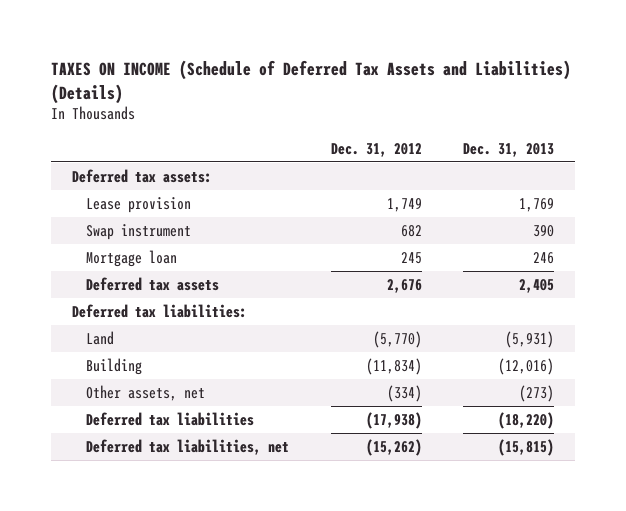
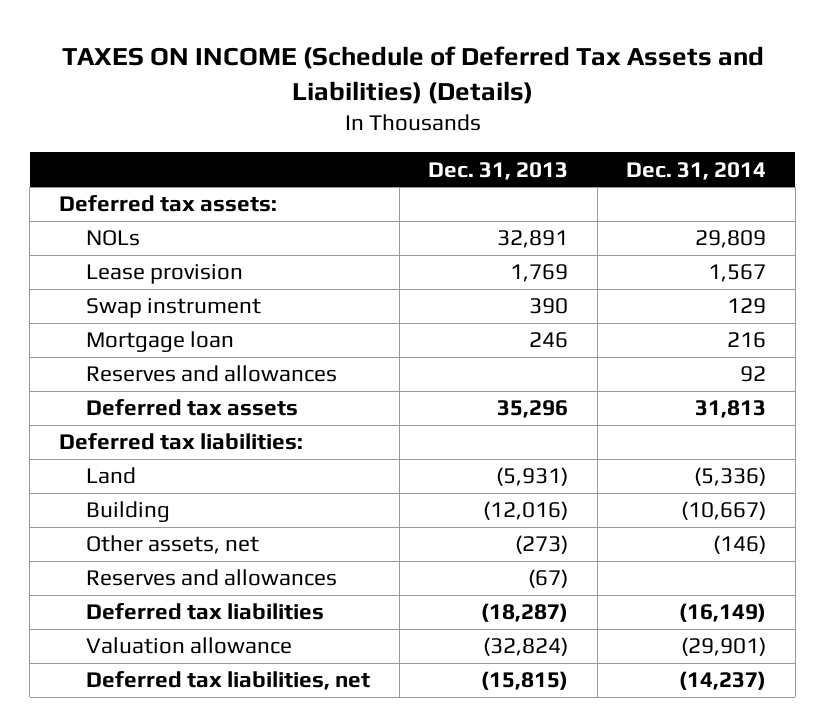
[330,142,422,157] Dec. 31, 2012 -> none
none -> [626,161,767,180] Dec. 31, 2014
none -> [86,230,141,247] NOLs
none -> [86,365,338,383] Reserves and allowances
[519,278,555,293] 2,405 -> [497,400,569,419] 35,296
none -> [86,569,338,587] Reserves and allowances
[498,411,555,429] (18,220) -> [481,603,569,623] (18,287)
none -> [86,637,293,655] Valuation allowance

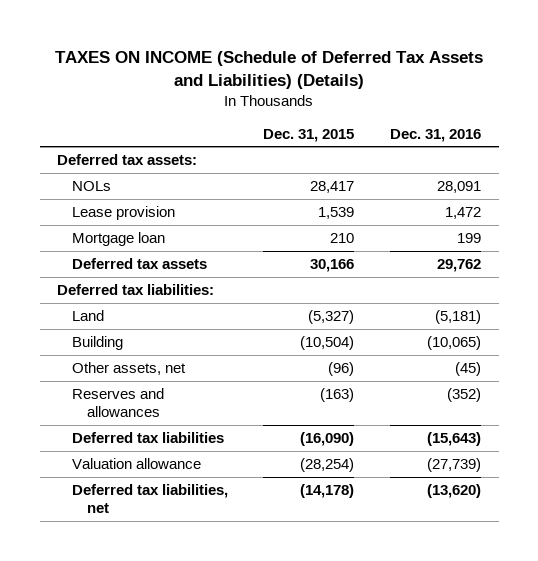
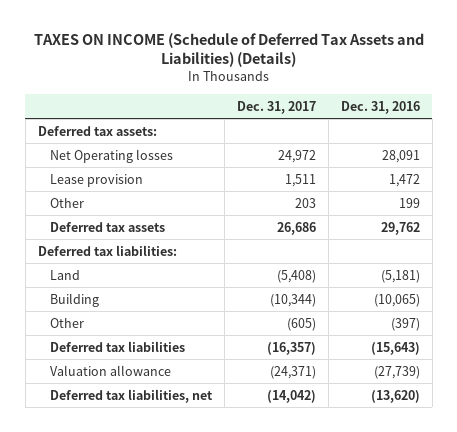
[263,128,355,142] Dec. 31, 2015 -> none
none -> [236,100,316,114] Dec. 31, 2017
[72,181,112,192] NOLs -> [49,148,173,163] Net Operating losses
[72,232,166,247] Mortgage loan -> [49,197,84,208] Other
[72,388,165,417] Reserves and allowances -> none
[72,362,187,376] Other assets, net -> [49,317,84,328] Other
[454,362,481,377] (45) -> [390,317,420,331] (397)

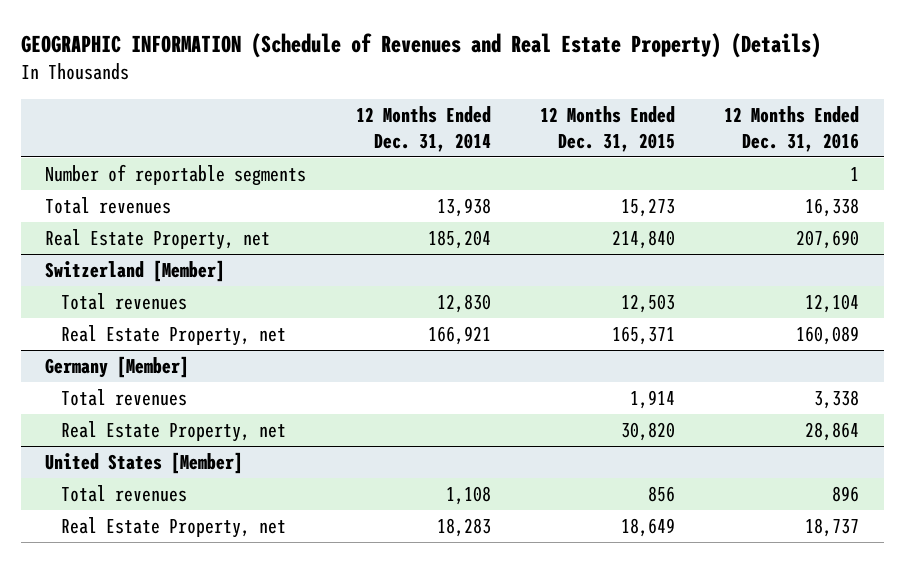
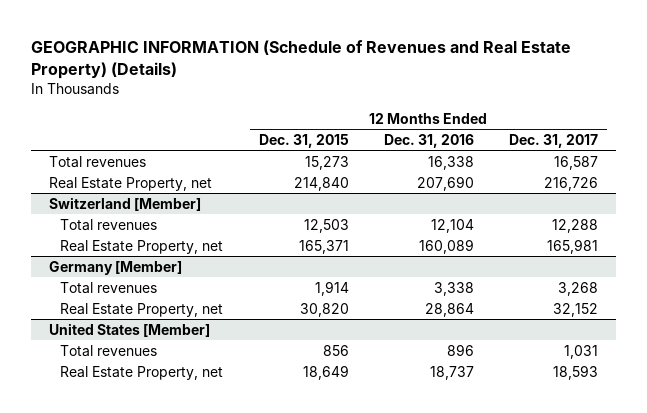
[355,105,491,152] 12 Months Ended Dec. 31, 2014 -> none
none -> [509,134,599,149] Dec. 31, 2017
[45,164,307,187] Number of reportable segments -> none

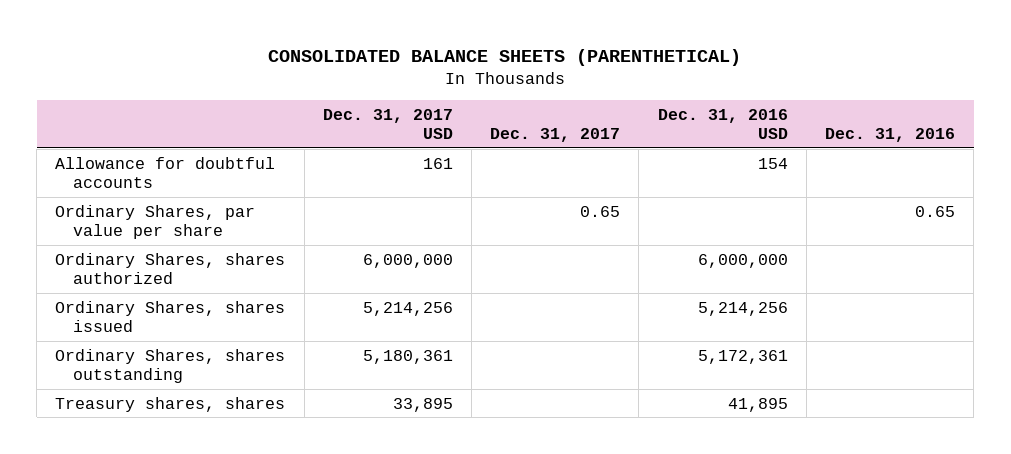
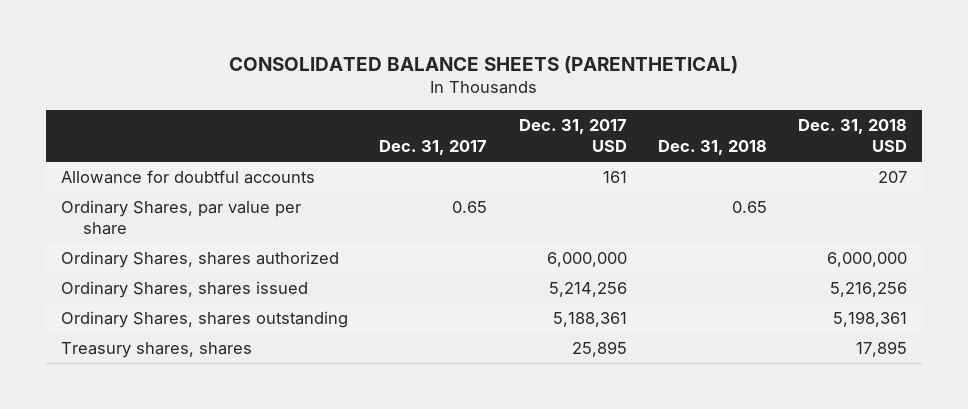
[657,108,788,140] Dec. 31, 2016 USD -> none
[825,128,956,143] Dec. 31, 2016 -> none
none -> [657,139,767,155] Dec. 31, 2018
none -> [797,118,907,152] Dec. 31, 2018 USD
[362,349,453,364] 5,180,361 -> [552,312,627,328] 5,188,361
[392,397,453,412] 33,895 -> [571,341,627,358] 25,895

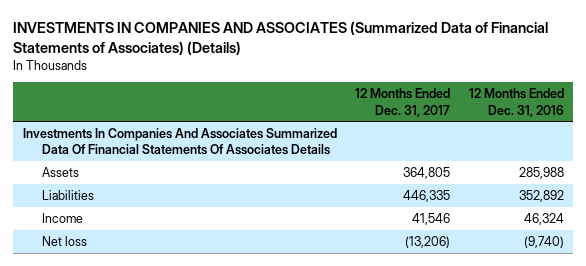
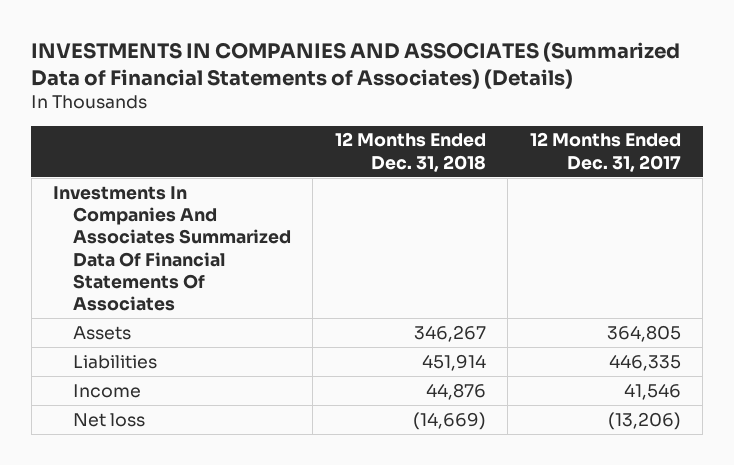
[468,88,564,117] 12 Months Ended Dec. 31, 2016 -> none
none -> [334,132,486,172] 12 Months Ended Dec. 31, 2018
[22,128,337,156] Investments In Companies And Associates Summarized Data Of Financial Statements Of Associates Details -> [53,185,291,311] Investments In Companies And Associates Summarized Data Of Financial Statements Of Associates

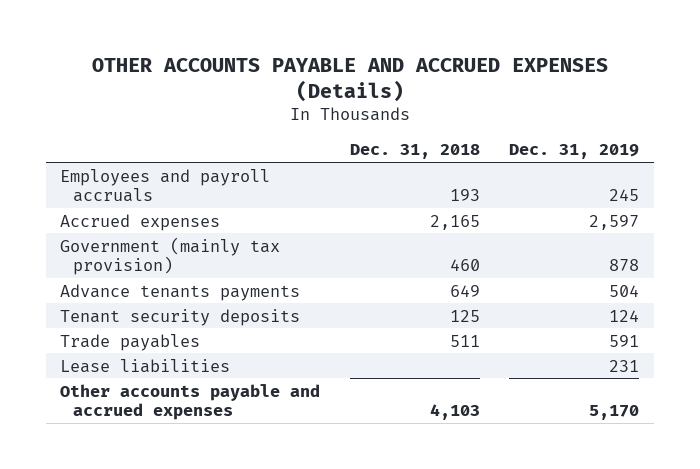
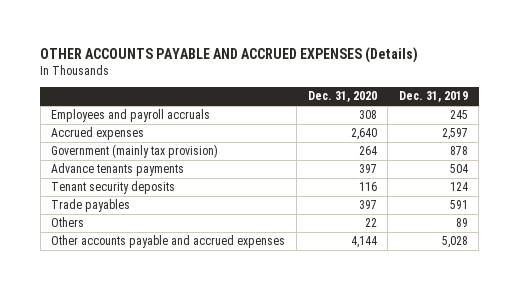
[349,144,480,160] Dec. 31, 2018 -> none
none -> [307,91,377,103] Dec. 31, 2020
[60,358,231,373] Lease liabilities -> none
none -> [51,217,85,228] Others
[589,405,640,421] 5,170 -> [441,236,468,249] 5,028

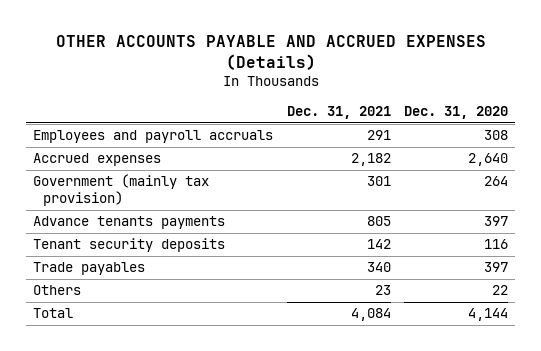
[398,91,468,103] Dec. 31, 2019 -> none
none -> [286,105,391,119] Dec. 31, 2021
[51,235,286,249] Other accounts payable and accrued expenses -> [33,308,74,319] Total

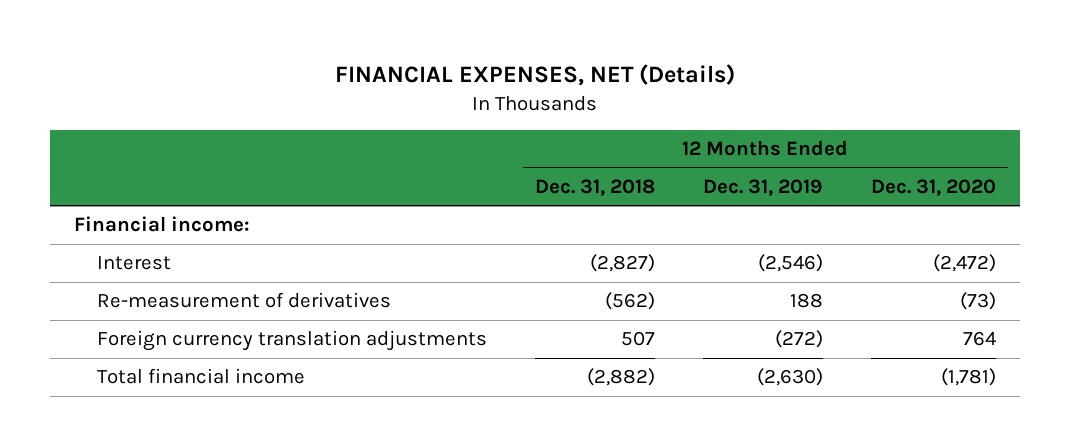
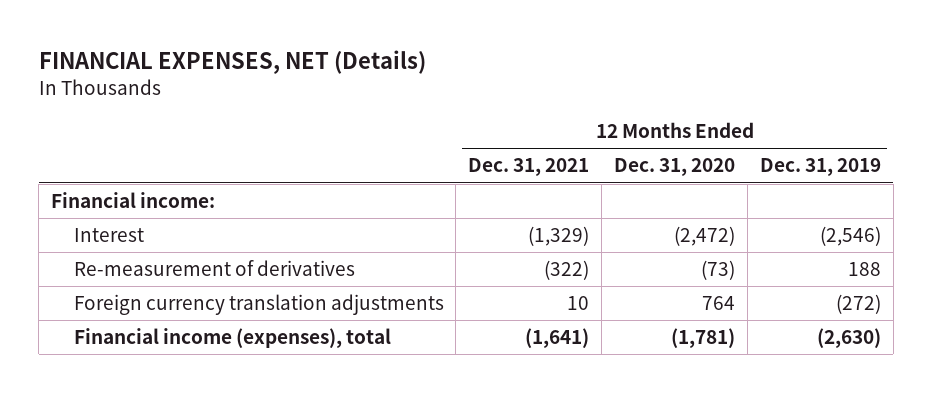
[534,178,655,196] Dec. 31, 2018 -> none
none -> [468,158,590,177] Dec. 31, 2021
[96,368,305,385] Total financial income -> [73,328,391,349] Financial income (expenses), total

